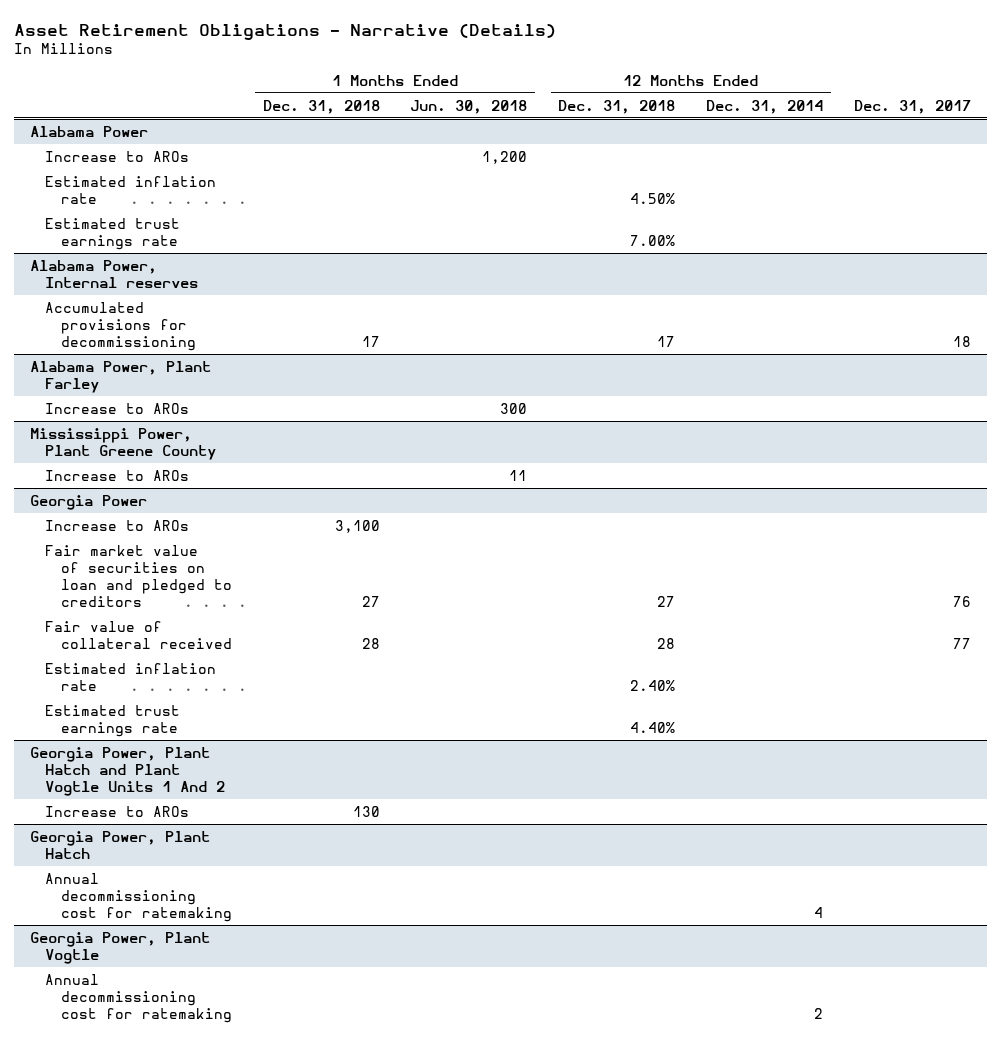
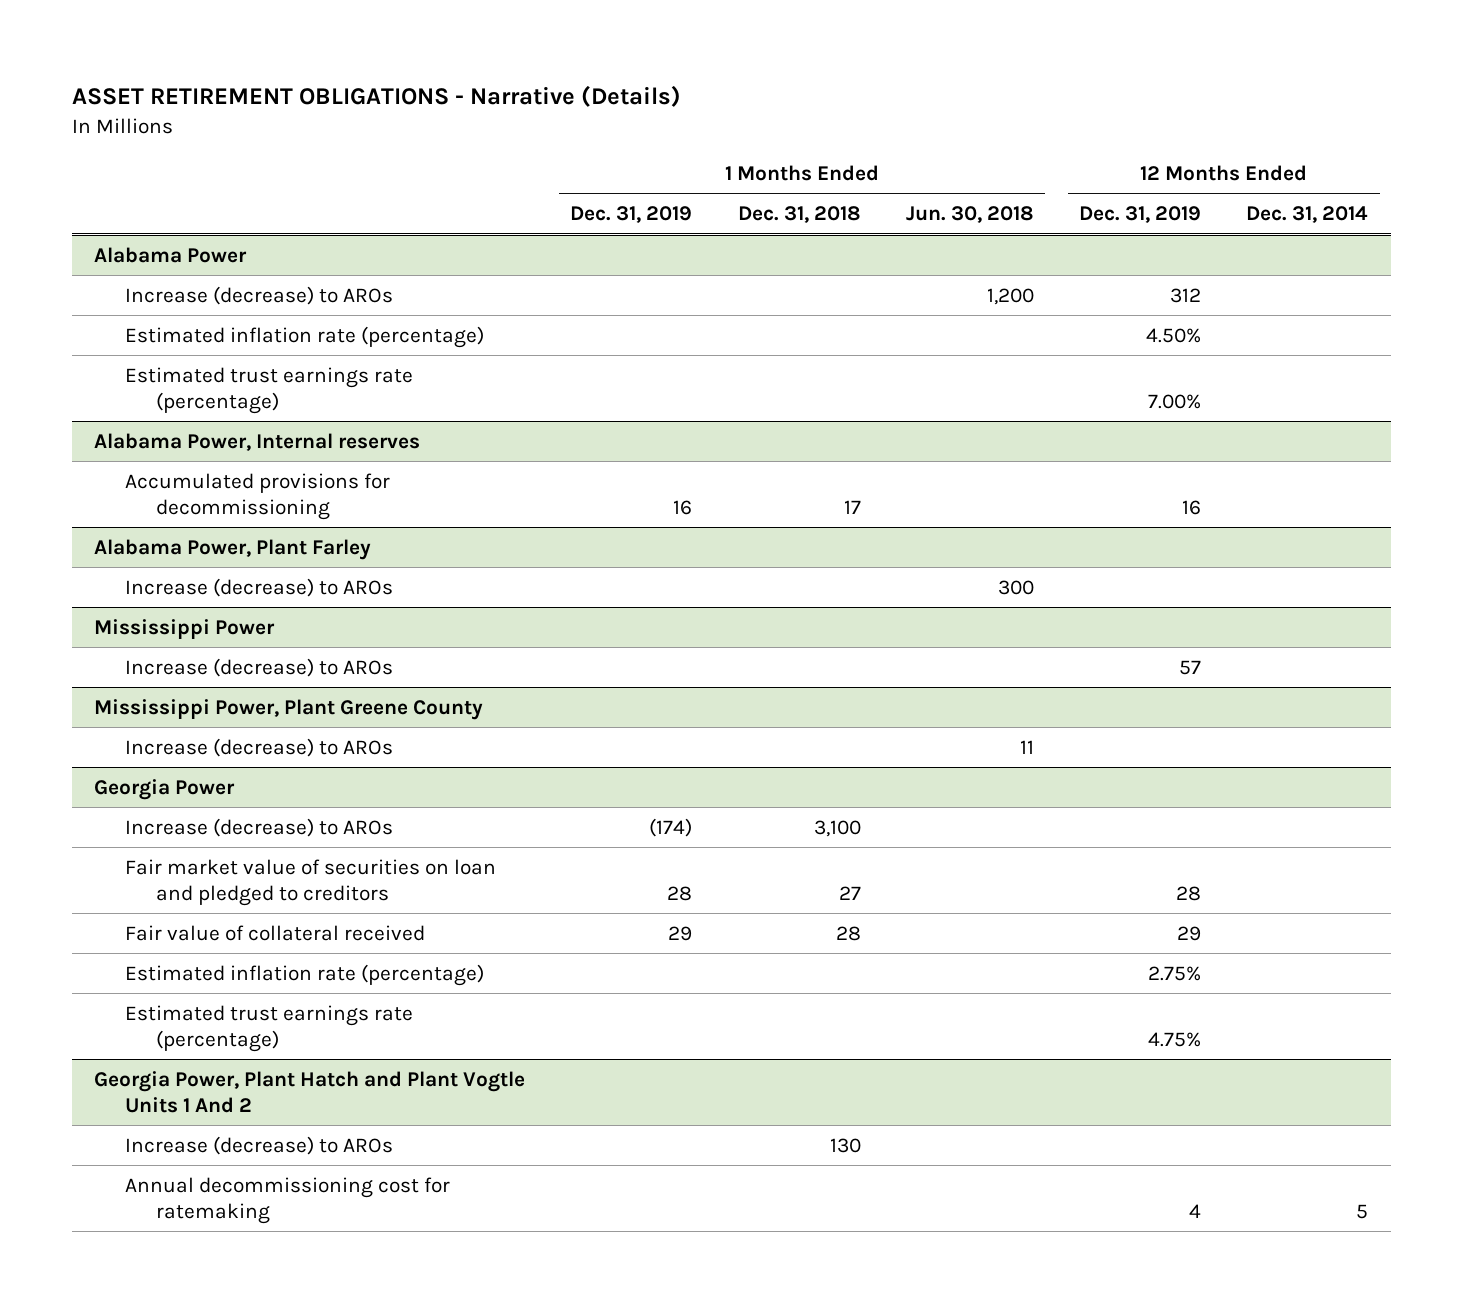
[14,23,557,40] Asset Retirement Obligations - Narrative (Details) -> [71,85,681,108] ASSET RETIREMENT OBLIGATIONS - Narrative (Details)
[558,99,676,114] Dec. 31, 2018 -> none
[854,99,972,114] Dec. 31, 2017 -> none
none -> [570,206,693,224] Dec. 31, 2019
none -> [1079,206,1202,224] Dec. 31, 2019
[45,150,190,162] Increase to AROs -> [125,285,394,305] Increase (decrease) to AROs
[45,175,217,204] Estimated inflation rate -> [125,325,485,348] Estimated inflation rate (percentage)
[45,217,181,250] Estimated trust earnings rate -> [125,366,414,414] Estimated trust earnings rate (percentage)
[45,402,190,414] Increase to AROs -> [125,577,394,597] Increase (decrease) to AROs
none -> [94,618,276,639] Mississippi Power
none -> [125,657,394,677] Increase (decrease) to AROs
[45,469,190,481] Increase to AROs -> [125,737,394,757] Increase (decrease) to AROs
[45,519,190,531] Increase to AROs -> [125,817,394,837] Increase (decrease) to AROs
[45,662,217,691] Estimated inflation rate -> [125,963,485,986] Estimated inflation rate (percentage)
[45,704,181,737] Estimated trust earnings rate -> [125,1004,414,1052] Estimated trust earnings rate (percentage)
[29,830,210,859] Georgia Power, Plant Hatch -> none
[45,872,232,922] Annual decommissioning cost for ratemaking -> none
[29,931,210,964] Georgia Power, Plant Vogtle -> none
[45,973,232,1023] Annual decommissioning cost for ratemaking -> none
[45,805,190,817] Increase to AROs -> [125,1135,394,1155] Increase (decrease) to AROs
none -> [125,1176,451,1224] Annual decommissioning cost for ratemaking

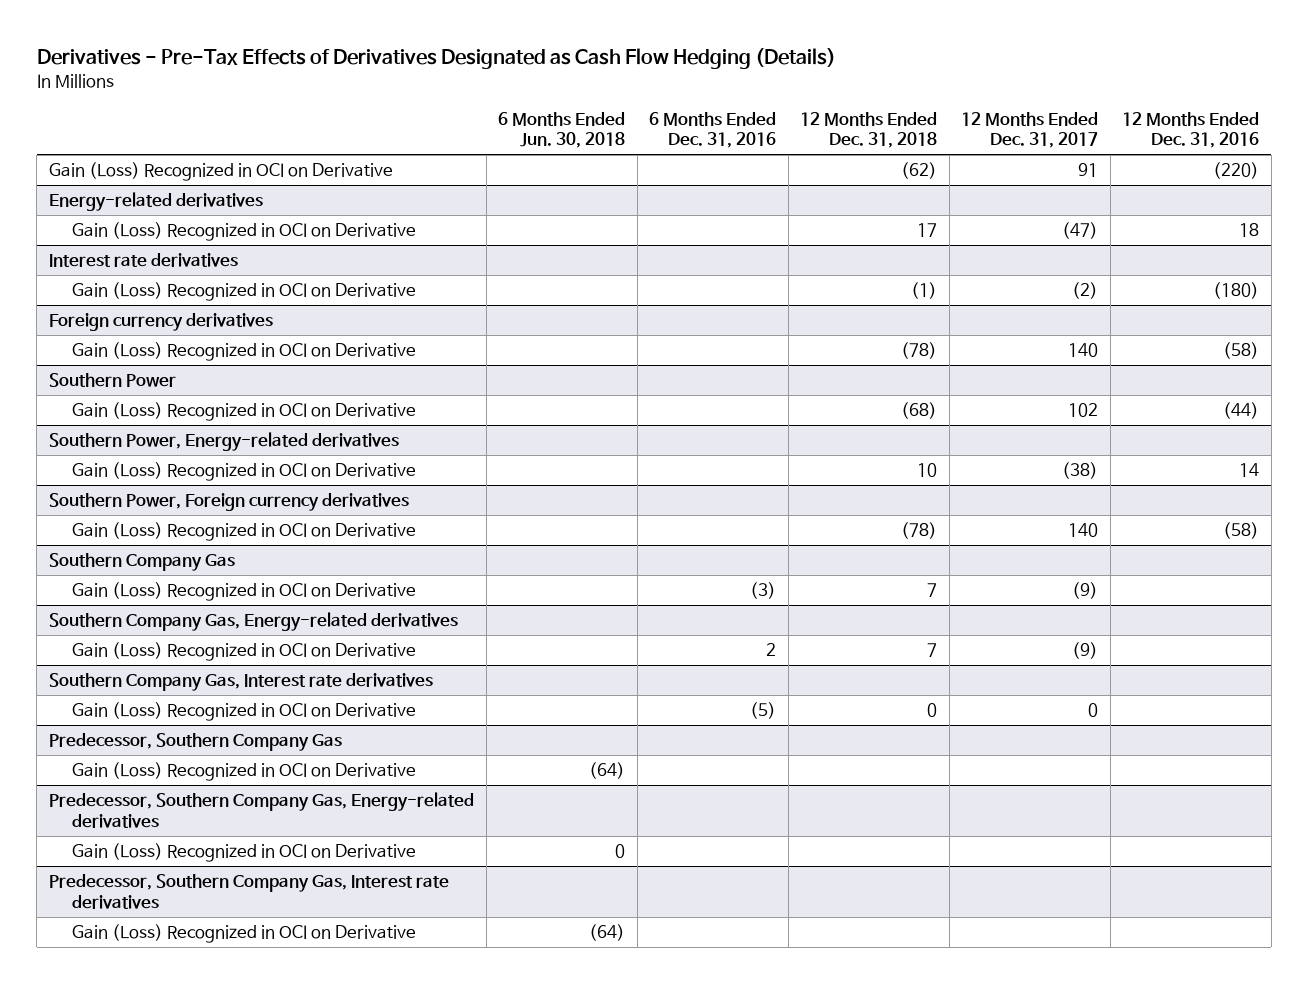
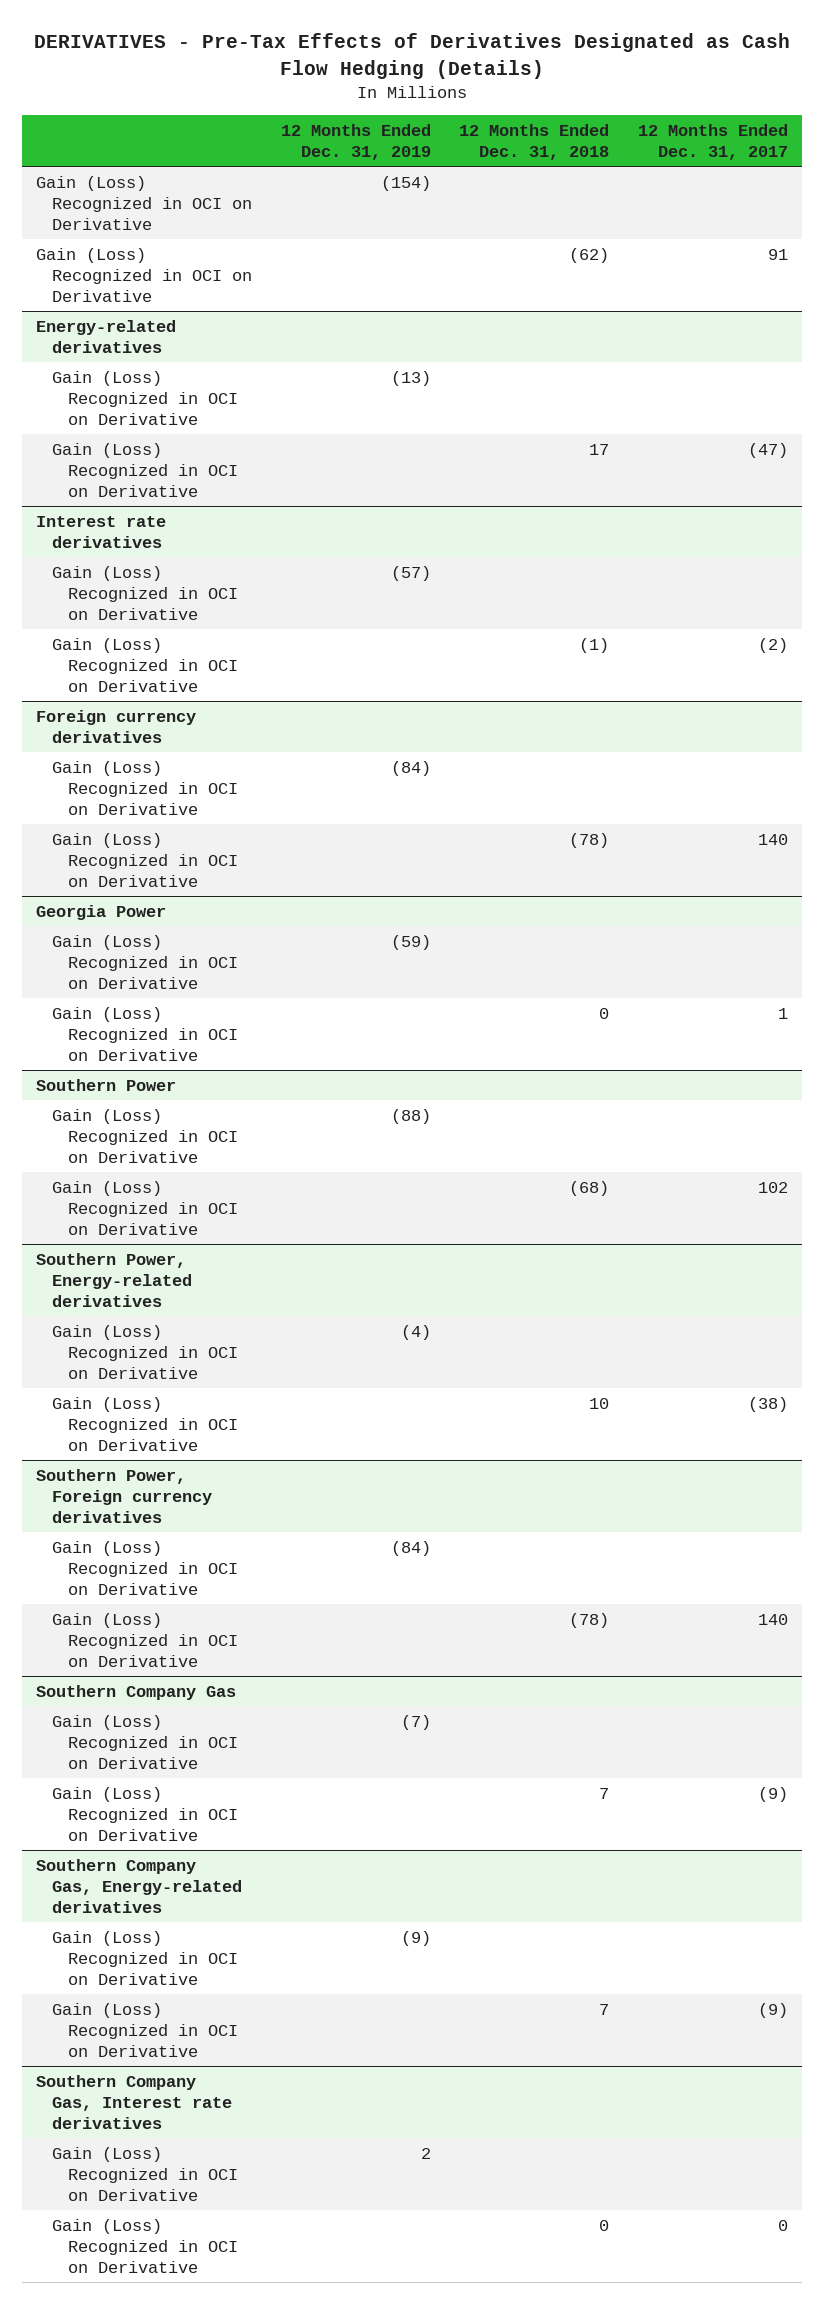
[36,47,836,69] Derivatives - Pre-Tax Effects of Derivatives Designated as Cash Flow Hedging (Details) -> [34,33,791,79] DERIVATIVES - Pre-Tax Effects of Derivatives Designated as Cash Flow Hedging (Details)
[498,112,626,149] 6 Months Ended Jun. 30, 2018 -> none
[649,112,777,149] 6 Months Ended Dec. 31, 2016 -> none
[1122,112,1260,149] 12 Months Ended Dec. 31, 2016 -> none
none -> [280,123,431,160] 12 Months Ended Dec. 31, 2019
none -> [36,175,253,230] Gain (Loss) Recognized in OCI on Derivative
none -> [52,370,239,425] Gain (Loss) Recognized in OCI on Derivative
none -> [52,565,239,620] Gain (Loss) Recognized in OCI on Derivative
none -> [52,760,239,815] Gain (Loss) Recognized in OCI on Derivative
none -> [36,904,167,920] Georgia Power
none -> [52,934,239,989] Gain (Loss) Recognized in OCI on Derivative
none -> [52,1006,239,1061] Gain (Loss) Recognized in OCI on Derivative
none -> [52,1108,239,1163] Gain (Loss) Recognized in OCI on Derivative
none -> [52,1324,239,1379] Gain (Loss) Recognized in OCI on Derivative
none -> [52,1540,239,1595] Gain (Loss) Recognized in OCI on Derivative
none -> [52,1714,239,1769] Gain (Loss) Recognized in OCI on Derivative
none -> [52,1930,239,1985] Gain (Loss) Recognized in OCI on Derivative
none -> [52,2146,239,2201] Gain (Loss) Recognized in OCI on Derivative
[49,733,343,752] Predecessor, Southern Company Gas -> none
[71,762,416,782] Gain (Loss) Recognized in OCI on Derivative -> none
[49,792,475,828] Predecessor, Southern Company Gas, Energy-related derivatives -> none
[71,843,416,863] Gain (Loss) Recognized in OCI on Derivative -> none
[49,874,450,909] Predecessor, Southern Company Gas, Interest rate derivatives -> none
[71,924,416,944] Gain (Loss) Recognized in OCI on Derivative -> none

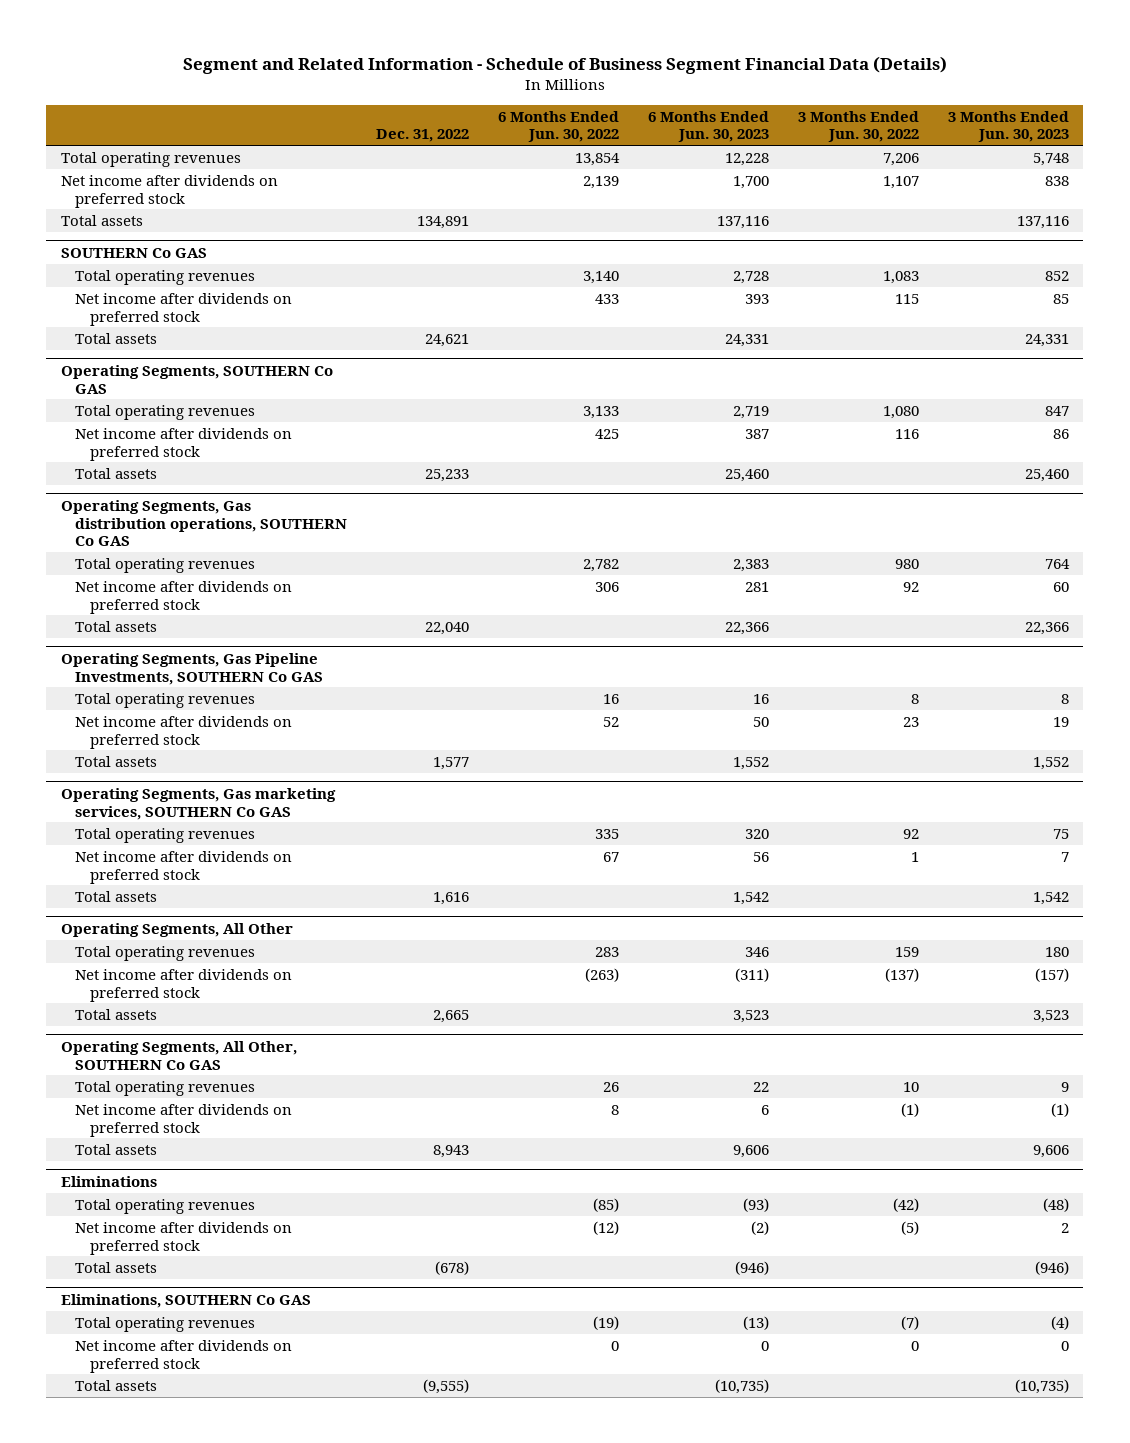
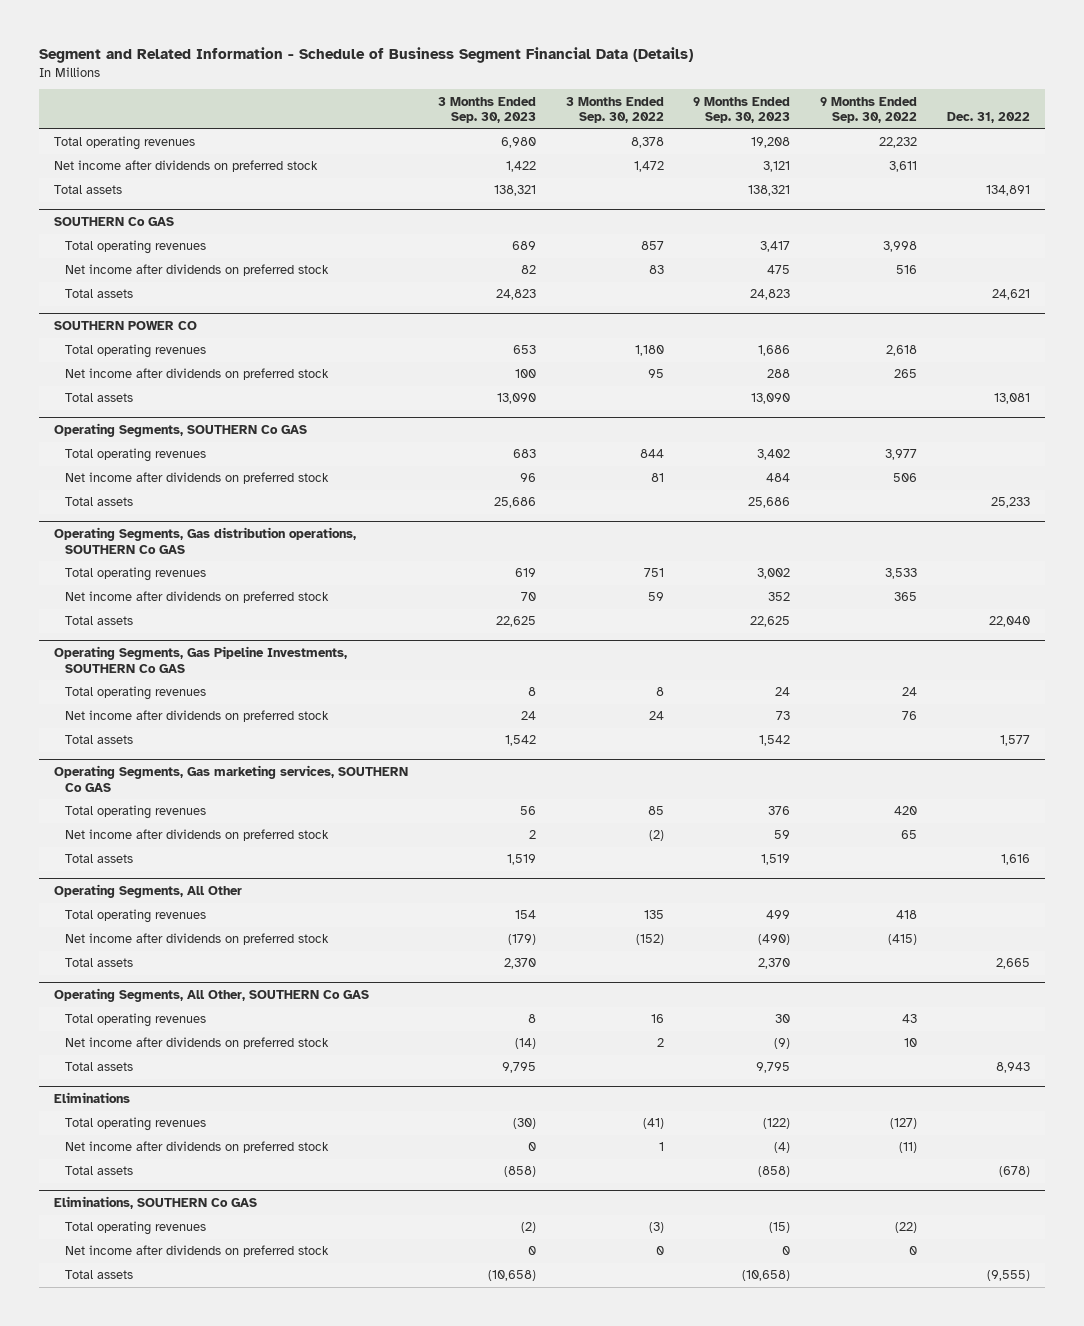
[498,110,620,143] 6 Months Ended Jun. 30, 2022 -> none
[648,110,770,143] 6 Months Ended Jun. 30, 2023 -> none
[798,110,920,143] 3 Months Ended Jun. 30, 2022 -> none
[947,110,1069,143] 3 Months Ended Jun. 30, 2023 -> none
none -> [437,96,536,124] 3 Months Ended Sep. 30, 2023
none -> [565,96,664,124] 3 Months Ended Sep. 30, 2022
none -> [693,96,791,124] 9 Months Ended Sep. 30, 2023
none -> [819,96,917,124] 9 Months Ended Sep. 30, 2022
none -> [54,321,198,331] SOUTHERN POWER CO
none -> [64,344,206,359] Total operating revenues
none -> [64,368,329,381] Net income after dividends on preferred stock
none -> [64,393,133,403] Total assets

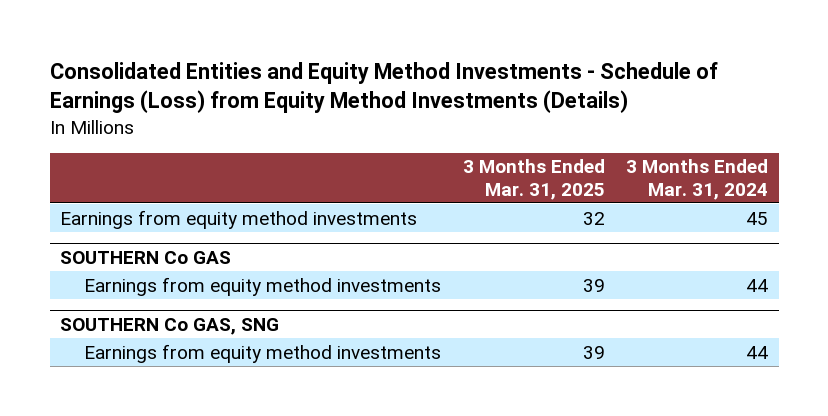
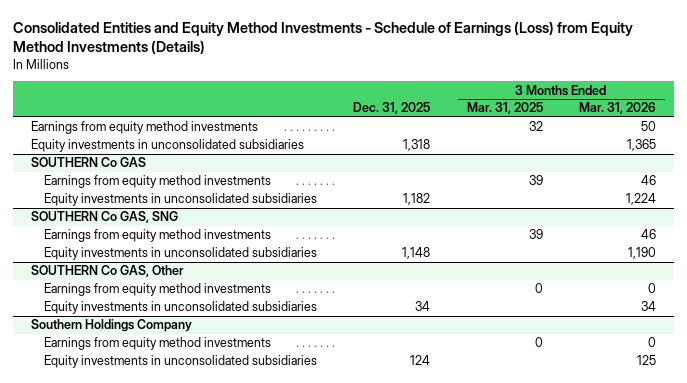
[625,159,768,200] 3 Months Ended Mar. 31, 2024 -> none
none -> [353,102,431,115] Dec. 31, 2025
none -> [579,102,657,115] Mar. 31, 2026
none -> [31,139,305,153] Equity investments in unconsolidated subsidiaries
none -> [44,193,318,207] Equity investments in unconsolidated subsidiaries
none -> [44,247,318,261] Equity investments in unconsolidated subsidiaries
none -> [31,265,185,278] SOUTHERN Co GAS, Other
none -> [44,283,272,297] Earnings from equity method investments
none -> [44,301,318,315] Equity investments in unconsolidated subsidiaries
none -> [31,319,193,333] Southern Holdings Company
none -> [44,337,272,351] Earnings from equity method investments
none -> [44,355,318,369] Equity investments in unconsolidated subsidiaries

